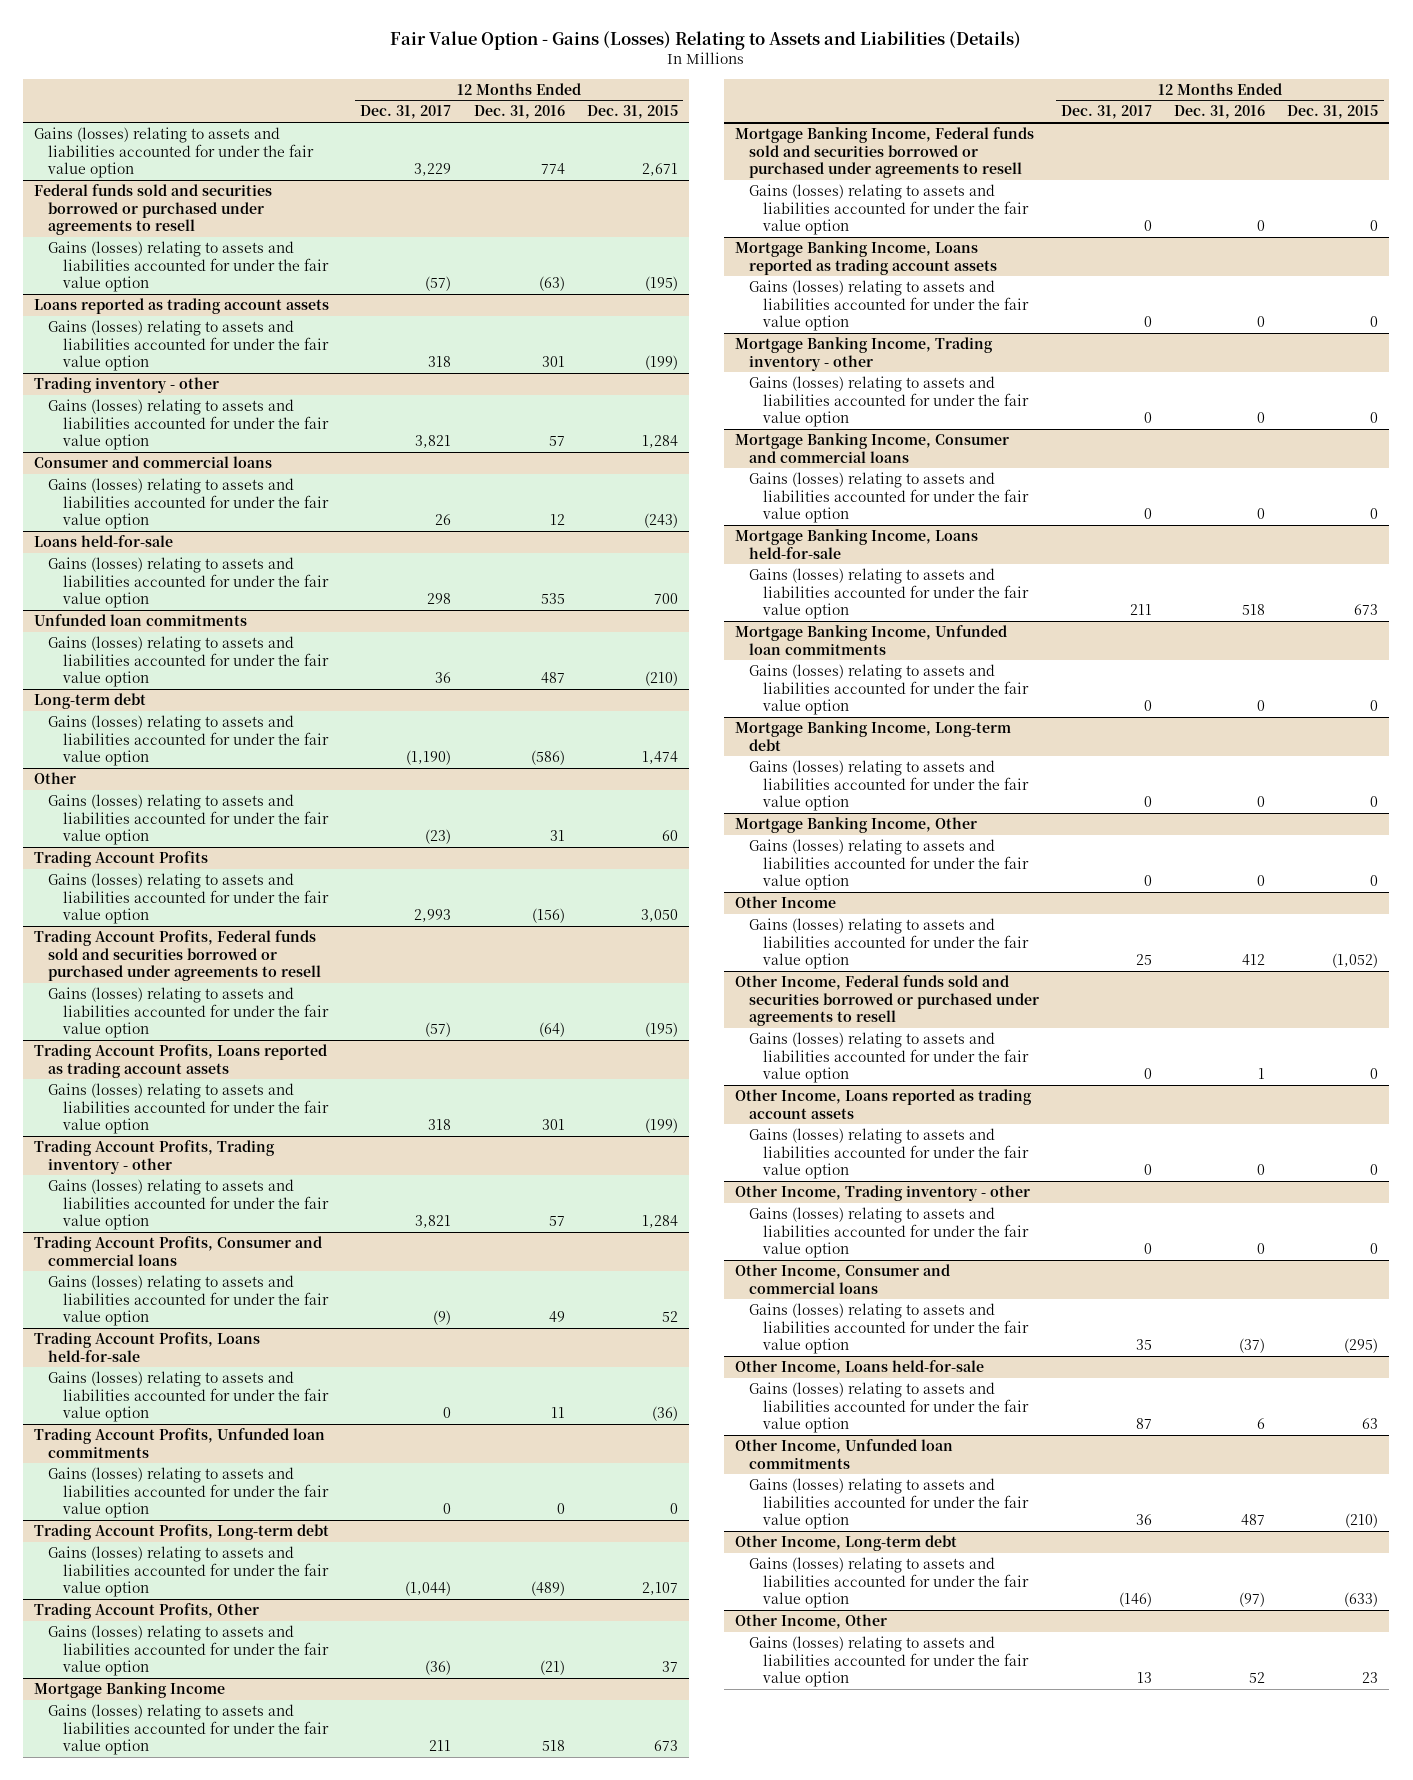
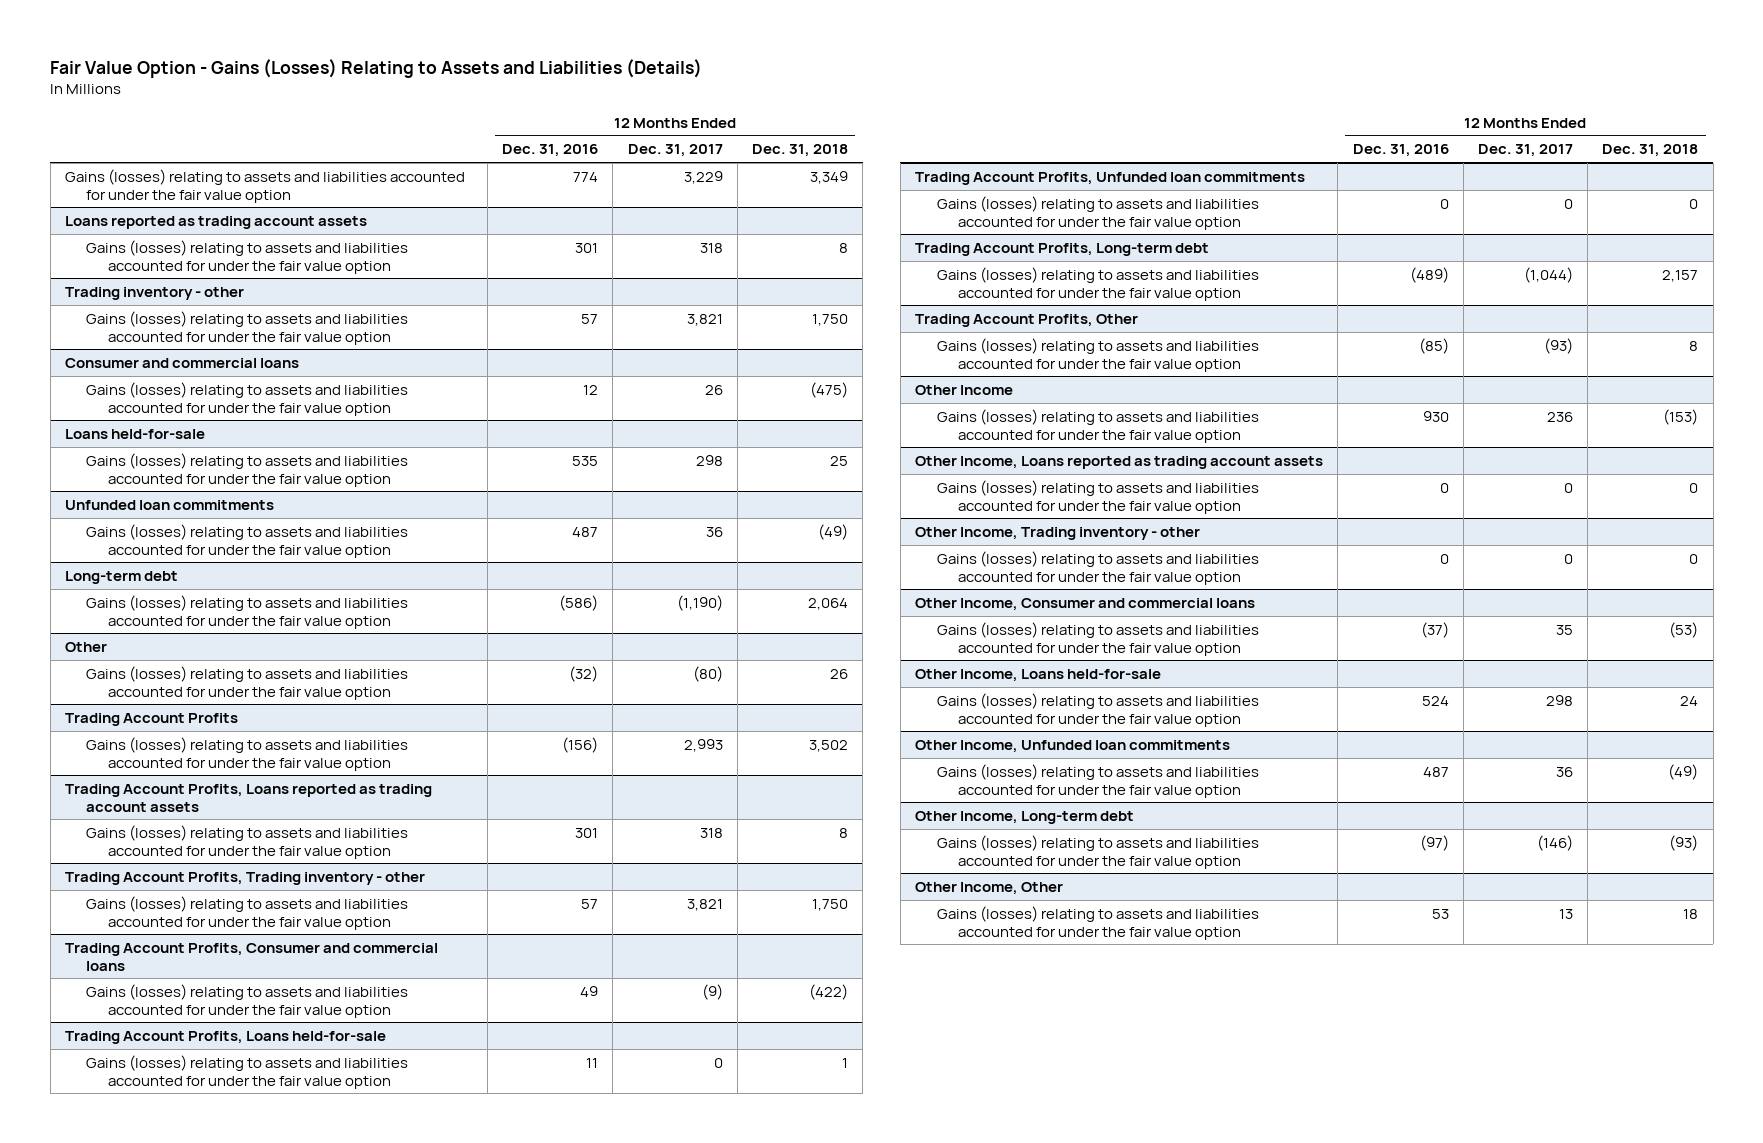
[586,105,678,120] Dec. 31, 2015 -> none
none -> [751,144,848,158] Dec. 31, 2018
[34,184,273,235] Federal funds sold and securities borrowed or purchased under agreements to resell -> none
[48,241,329,292] Gains (losses) relating to assets and liabilities accounted for under the fair value option -> none
[425,828,452,844] (23) -> [692,665,723,682] (80)
[549,829,565,841] 31 -> [569,665,599,682] (32)
[34,930,322,981] Trading Account Profits, Federal funds sold and securities borrowed or purchased under agreements to resell -> none
[48,987,329,1038] Gains (losses) relating to assets and liabilities accounted for under the fair value option -> none
[34,1682,226,1699] Mortgage Banking Income -> none
[48,1704,329,1755] Gains (losses) relating to assets and liabilities accounted for under the fair value option -> none
[735,127,1035,178] Mortgage Banking Income, Federal funds sold and securities borrowed or purchased under agreements to resell -> none
[749,184,1030,235] Gains (losses) relating to assets and liabilities accounted for under the fair value option -> none
[735,241,998,275] Mortgage Banking Income, Loans reported as trading account assets -> none
[749,280,1030,331] Gains (losses) relating to assets and liabilities accounted for under the fair value option -> none
[735,337,994,371] Mortgage Banking Income, Trading inventory - other -> none
[749,376,1030,427] Gains (losses) relating to assets and liabilities accounted for under the fair value option -> none
[735,433,1010,463] Mortgage Banking Income, Consumer and commercial loans -> none
[749,472,1030,523] Gains (losses) relating to assets and liabilities accounted for under the fair value option -> none
[735,529,979,559] Mortgage Banking Income, Loans held-for-sale -> none
[749,568,1030,619] Gains (losses) relating to assets and liabilities accounted for under the fair value option -> none
[735,625,1008,655] Mortgage Banking Income, Unfunded loan commitments -> none
[749,664,1030,715] Gains (losses) relating to assets and liabilities accounted for under the fair value option -> none
[735,721,1012,751] Mortgage Banking Income, Long-term debt -> none
[749,760,1030,811] Gains (losses) relating to assets and liabilities accounted for under the fair value option -> none
[735,817,978,834] Mortgage Banking Income, Other -> none
[749,839,1030,890] Gains (losses) relating to assets and liabilities accounted for under the fair value option -> none
[425,1659,452,1675] (36) -> [1543,337,1573,354] (93)
[539,1659,565,1675] (21) -> [1418,337,1449,354] (85)
[735,975,1040,1026] Other Income, Federal funds sold and securities borrowed or purchased under agreements to resell -> none
[749,1032,1030,1083] Gains (losses) relating to assets and liabilities accounted for under the fair value option -> none
[1136,953,1153,965] 25 -> [1546,411,1573,422] 236
[1242,953,1266,965] 412 -> [1422,410,1449,422] 930
[1136,1417,1153,1429] 87 -> [1545,694,1573,706] 298
[1257,1417,1266,1429] 6 -> [1421,695,1449,706] 524
[1249,1671,1266,1683] 52 -> [1431,908,1449,919] 53

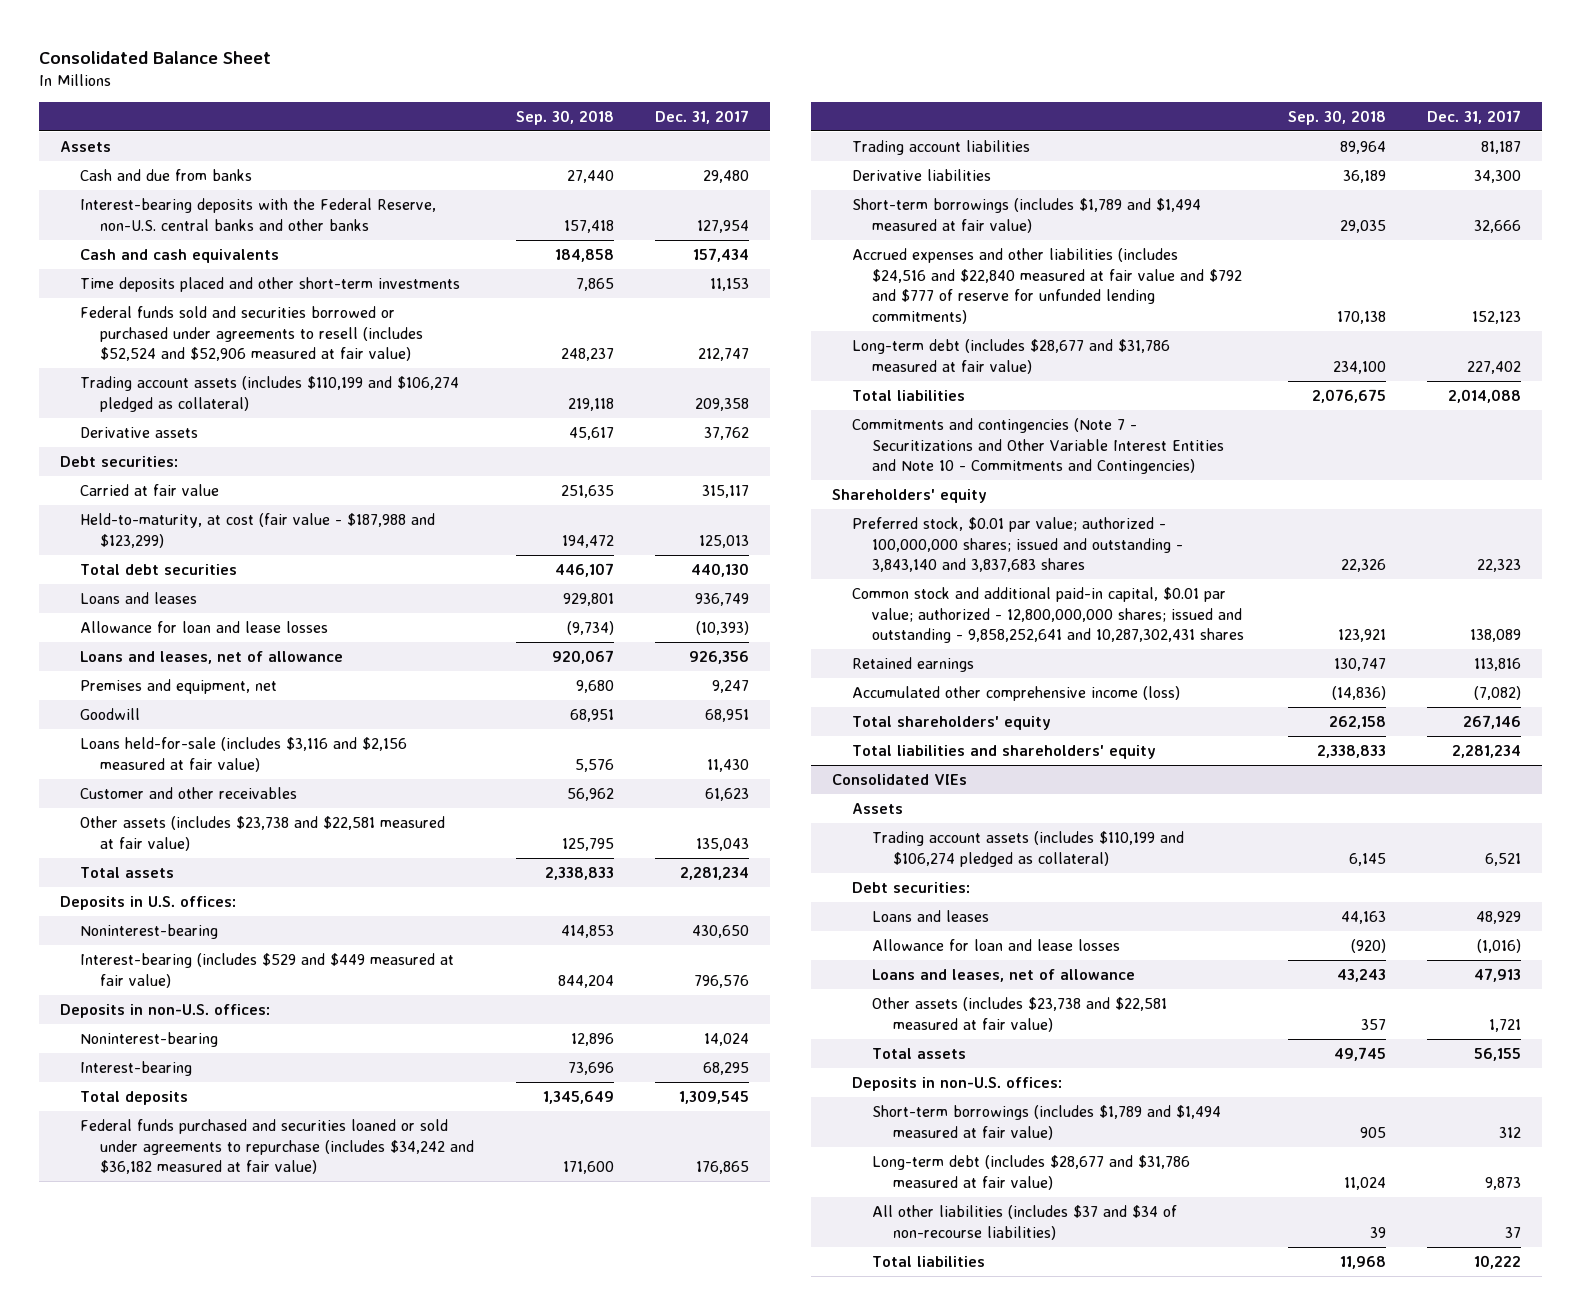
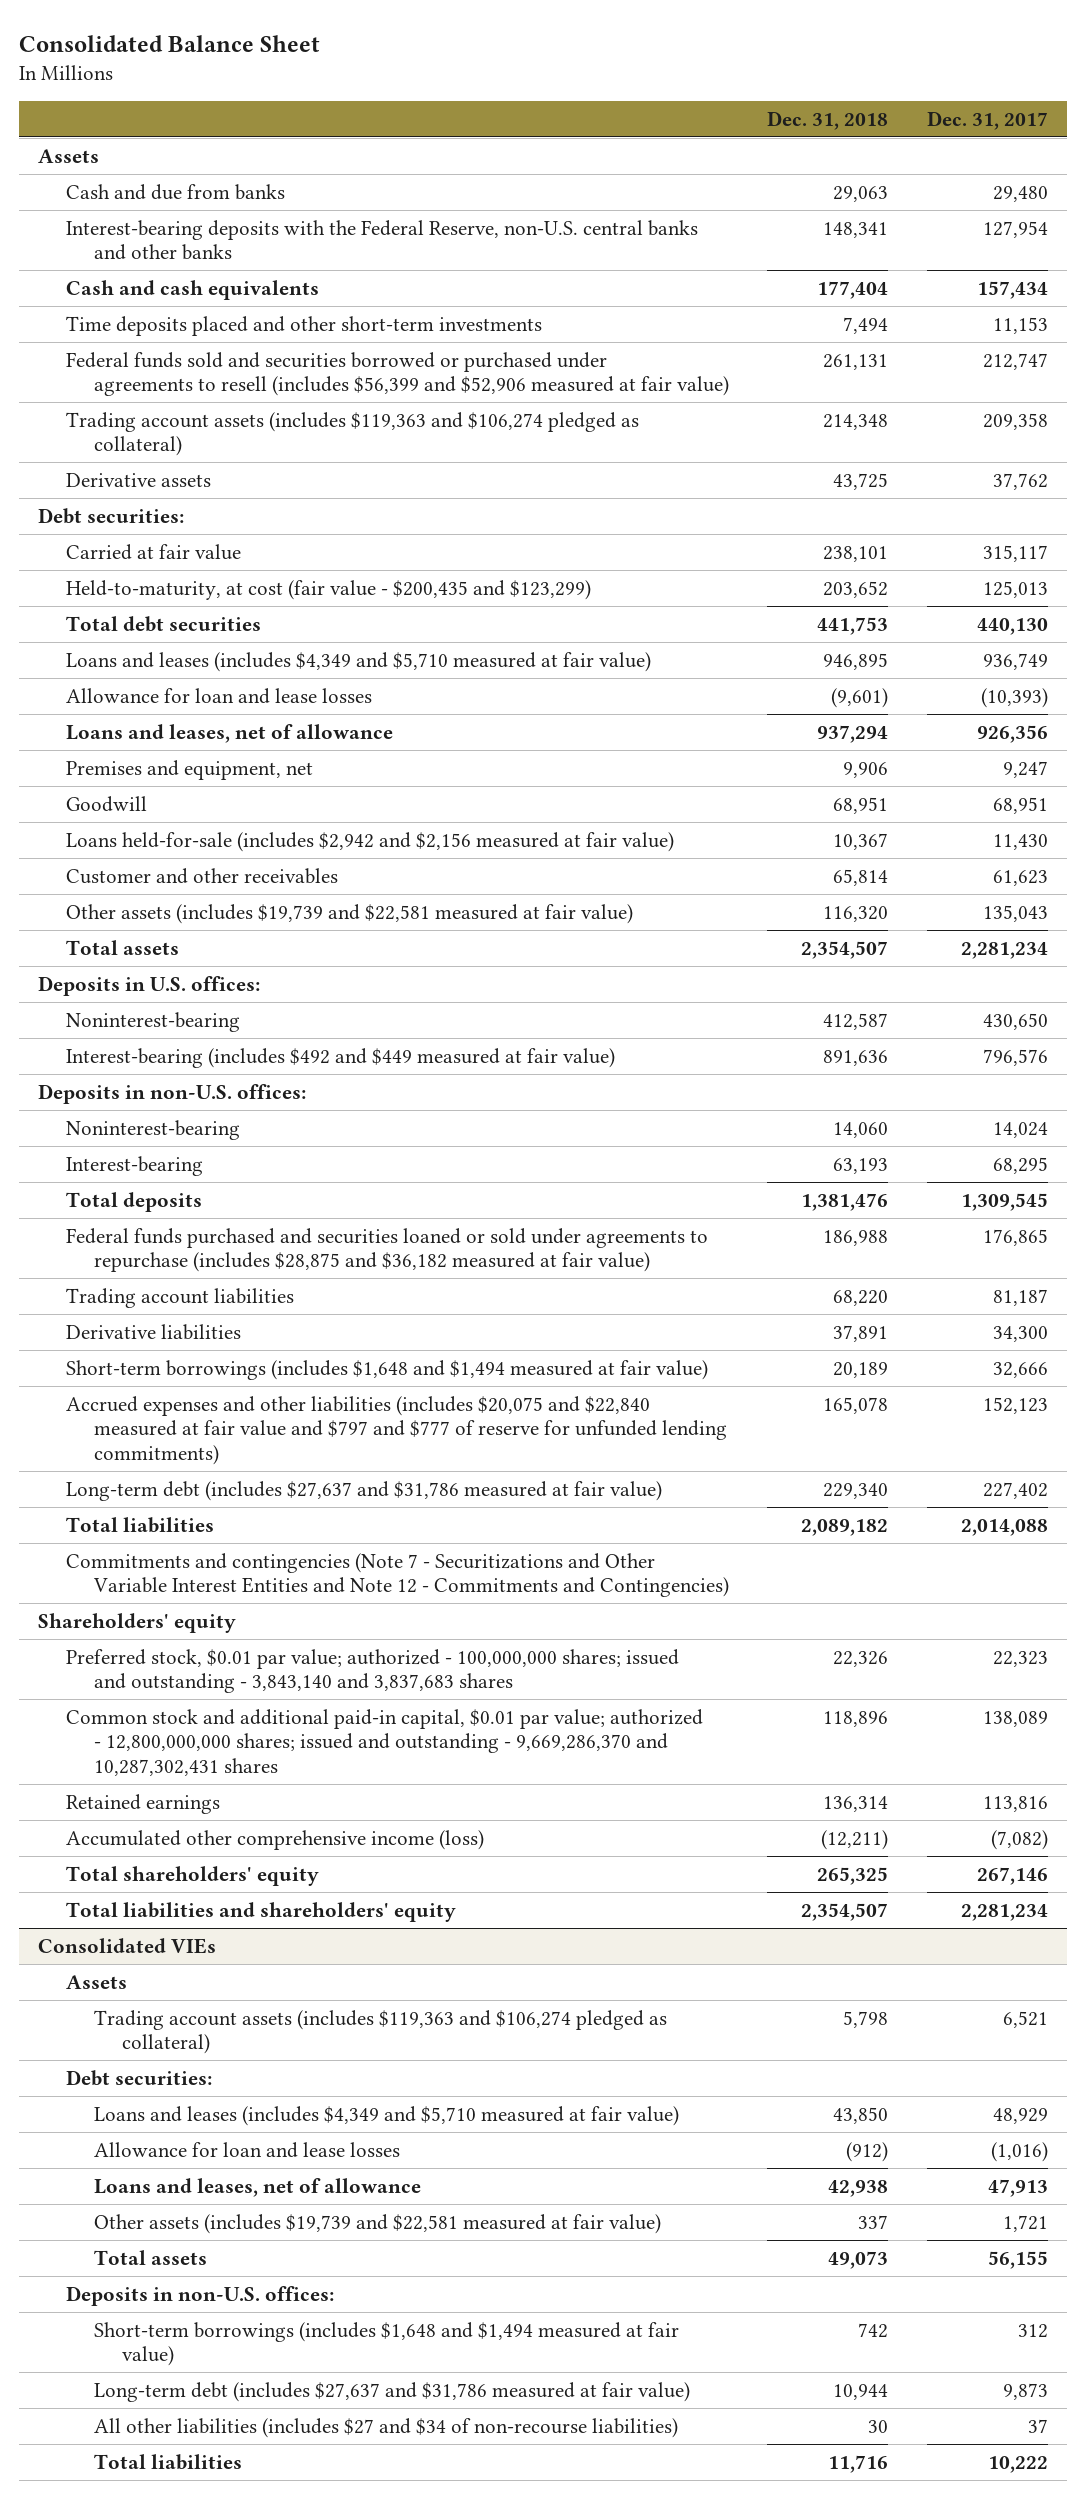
[515,109,614,125] Sep. 30, 2018 -> none
none -> [767,110,889,130] Dec. 31, 2018
[79,305,424,362] Federal funds sold and securities borrowed or purchased under agreements to resell (includes $52,524 and $52,906 measured at fair value) -> [66,351,730,397] Federal funds sold and securities borrowed or purchased under agreements to resell (includes $56,399 and $52,906 measured at fair value)
[79,375,459,412] Trading account assets (includes $110,199 and $106,274 pledged as collateral) -> [66,411,640,457] Trading account assets (includes $119,363 and $106,274 pledged as collateral)
[79,512,435,548] Held-to-maturity, at cost (fair value - $187,988 and $123,299) -> [66,579,592,600] Held-to-maturity, at cost (fair value - $200,435 and $123,299)
[79,591,197,604] Loans and leases -> [66,651,652,672] Loans and leases (includes $4,349 and $5,710 measured at fair value)
[79,736,407,772] Loans held-for-sale (includes $3,116 and $2,156 measured at fair value) -> [66,831,675,852] Loans held-for-sale (includes $2,942 and $2,156 measured at fair value)
[79,815,445,851] Other assets (includes $23,738 and $22,581 measured at fair value) -> [66,903,634,924] Other assets (includes $19,739 and $22,581 measured at fair value)
[79,952,454,988] Interest-bearing (includes $529 and $449 measured at fair value) -> [66,1047,616,1068] Interest-bearing (includes $492 and $449 measured at fair value)
[79,1118,475,1175] Federal funds purchased and securities loaned or sold under agreements to repurchase (includes $34,242 and $36,182 measured at fair value) -> [66,1227,709,1273] Federal funds purchased and securities loaned or sold under agreements to repurchase (includes $28,875 and $36,182 measured at fair value)
[851,197,1201,233] Short-term borrowings (includes $1,789 and $1,494 measured at fair value) -> [66,1359,709,1380] Short-term borrowings (includes $1,648 and $1,494 measured at fair value)
[851,247,1243,325] Accrued expenses and other liabilities (includes $24,516 and $22,840 measured at fair value and $792 and $777 of reserve for unfunded lending commitments) -> [66,1395,728,1466] Accrued expenses and other liabilities (includes $20,075 and $22,840 measured at fair value and $797 and $777 of reserve for unfunded lending commitments)
[851,338,1170,374] Long-term debt (includes $28,677 and $31,786 measured at fair value) -> [66,1480,663,1501] Long-term debt (includes $27,637 and $31,786 measured at fair value)
[851,417,1225,475] Commitments and contingencies (Note 7 - Securitizations and Other Variable Interest Entities and Note 10 - Commitments and Contingencies) -> [66,1552,730,1598] Commitments and contingencies (Note 7 - Securitizations and Other Variable Interest Entities and Note 12 - Commitments and Contingencies)
[851,586,1245,644] Common stock and additional paid-in capital, $0.01 par value; authorized - 12,800,000,000 shares; issued and outstanding - 9,858,252,641 and 10,287,302,431 shares -> [66,1708,704,1777] Common stock and additional paid-in capital, $0.01 par value; authorized - 12,800,000,000 shares; issued and outstanding - 9,669,286,370 and 10,287,302,431 shares
[872,830,1185,867] Trading account assets (includes $110,199 and $106,274 pledged as collateral) -> [94,2009,668,2055] Trading account assets (includes $119,363 and $106,274 pledged as collateral)
[872,909,990,922] Loans and leases -> [94,2105,680,2126] Loans and leases (includes $4,349 and $5,710 measured at fair value)
[872,996,1168,1032] Other assets (includes $23,738 and $22,581 measured at fair value) -> [94,2213,662,2234] Other assets (includes $19,739 and $22,581 measured at fair value)
[872,1104,1222,1140] Short-term borrowings (includes $1,789 and $1,494 measured at fair value) -> [94,2321,680,2367] Short-term borrowings (includes $1,648 and $1,494 measured at fair value)
[872,1154,1191,1190] Long-term debt (includes $28,677 and $31,786 measured at fair value) -> [94,2381,691,2402] Long-term debt (includes $27,637 and $31,786 measured at fair value)
[872,1204,1178,1240] All other liabilities (includes $37 and $34 of non-recourse liabilities) -> [94,2417,679,2438] All other liabilities (includes $27 and $34 of non-recourse liabilities)

